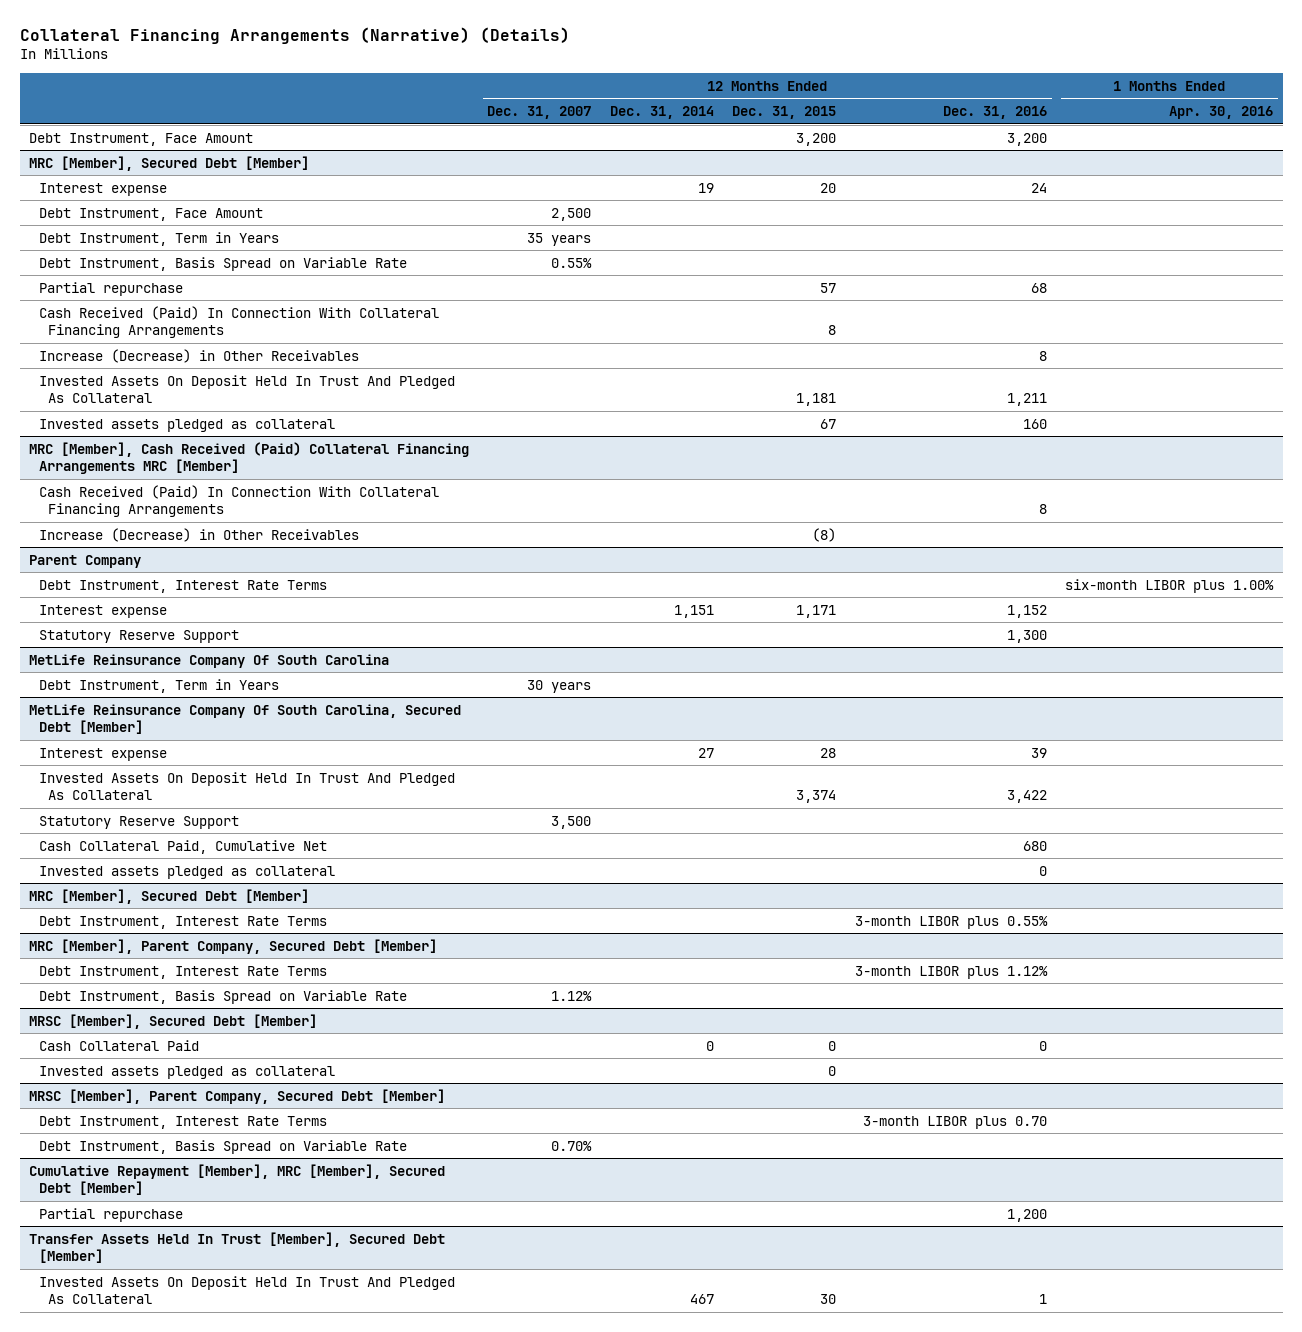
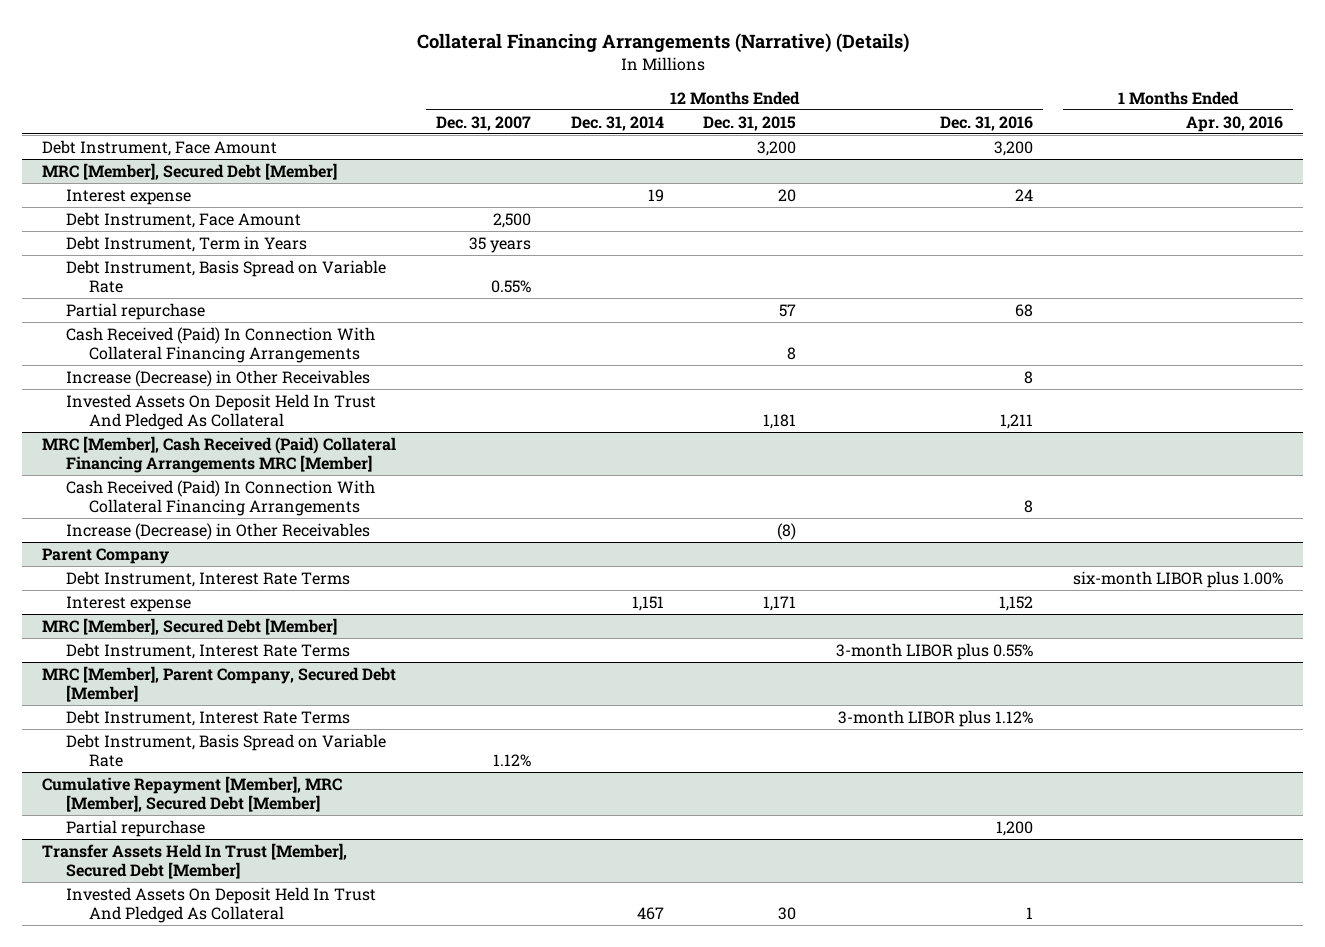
[38,418,335,432] Invested assets pledged as collateral -> none
[38,629,239,643] Statutory Reserve Support -> none
[28,653,389,668] MetLife Reinsurance Company Of South Carolina -> none
[38,678,279,693] Debt Instrument, Term in Years -> none
[28,703,461,734] MetLife Reinsurance Company Of South Carolina, Secured Debt [Member] -> none
[38,747,167,761] Interest expense -> none
[38,771,455,800] Invested Assets On Deposit Held In Trust And Pledged As Collateral -> none
[38,815,239,829] Statutory Reserve Support -> none
[38,839,327,854] Cash Collateral Paid, Cumulative Net -> none
[38,865,335,879] Invested assets pledged as collateral -> none
[28,1013,317,1029] MRSC [Member], Secured Debt [Member] -> none
[38,1039,199,1051] Cash Collateral Paid -> none
[38,1065,335,1079] Invested assets pledged as collateral -> none
[28,1088,445,1104] MRSC [Member], Parent Company, Secured Debt [Member] -> none
[38,1115,327,1129] Debt Instrument, Interest Rate Terms -> none
[38,1139,407,1154] Debt Instrument, Basis Spread on Variable Rate -> none

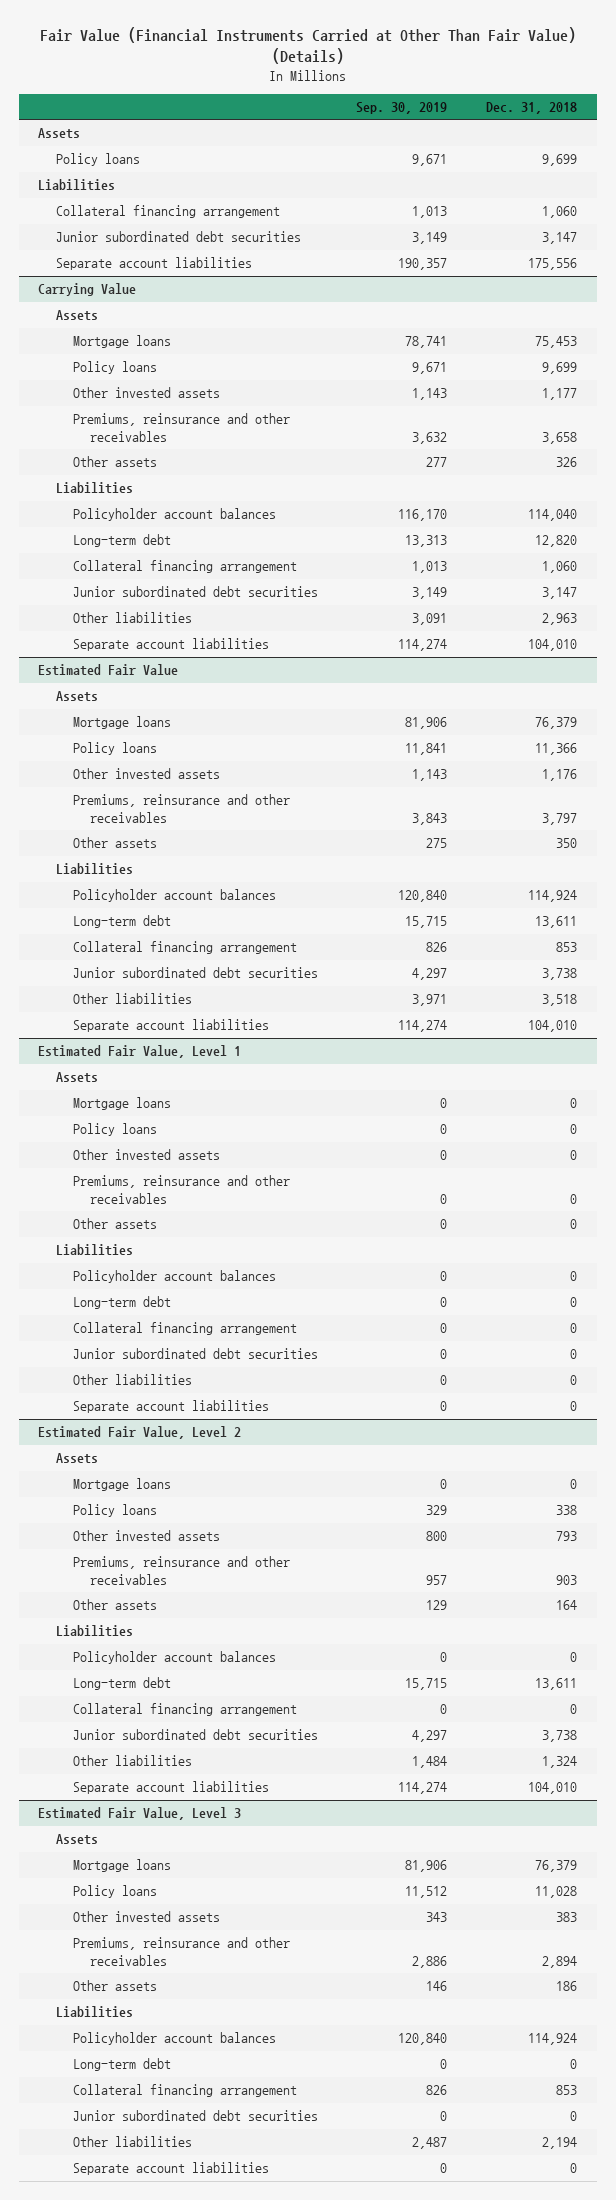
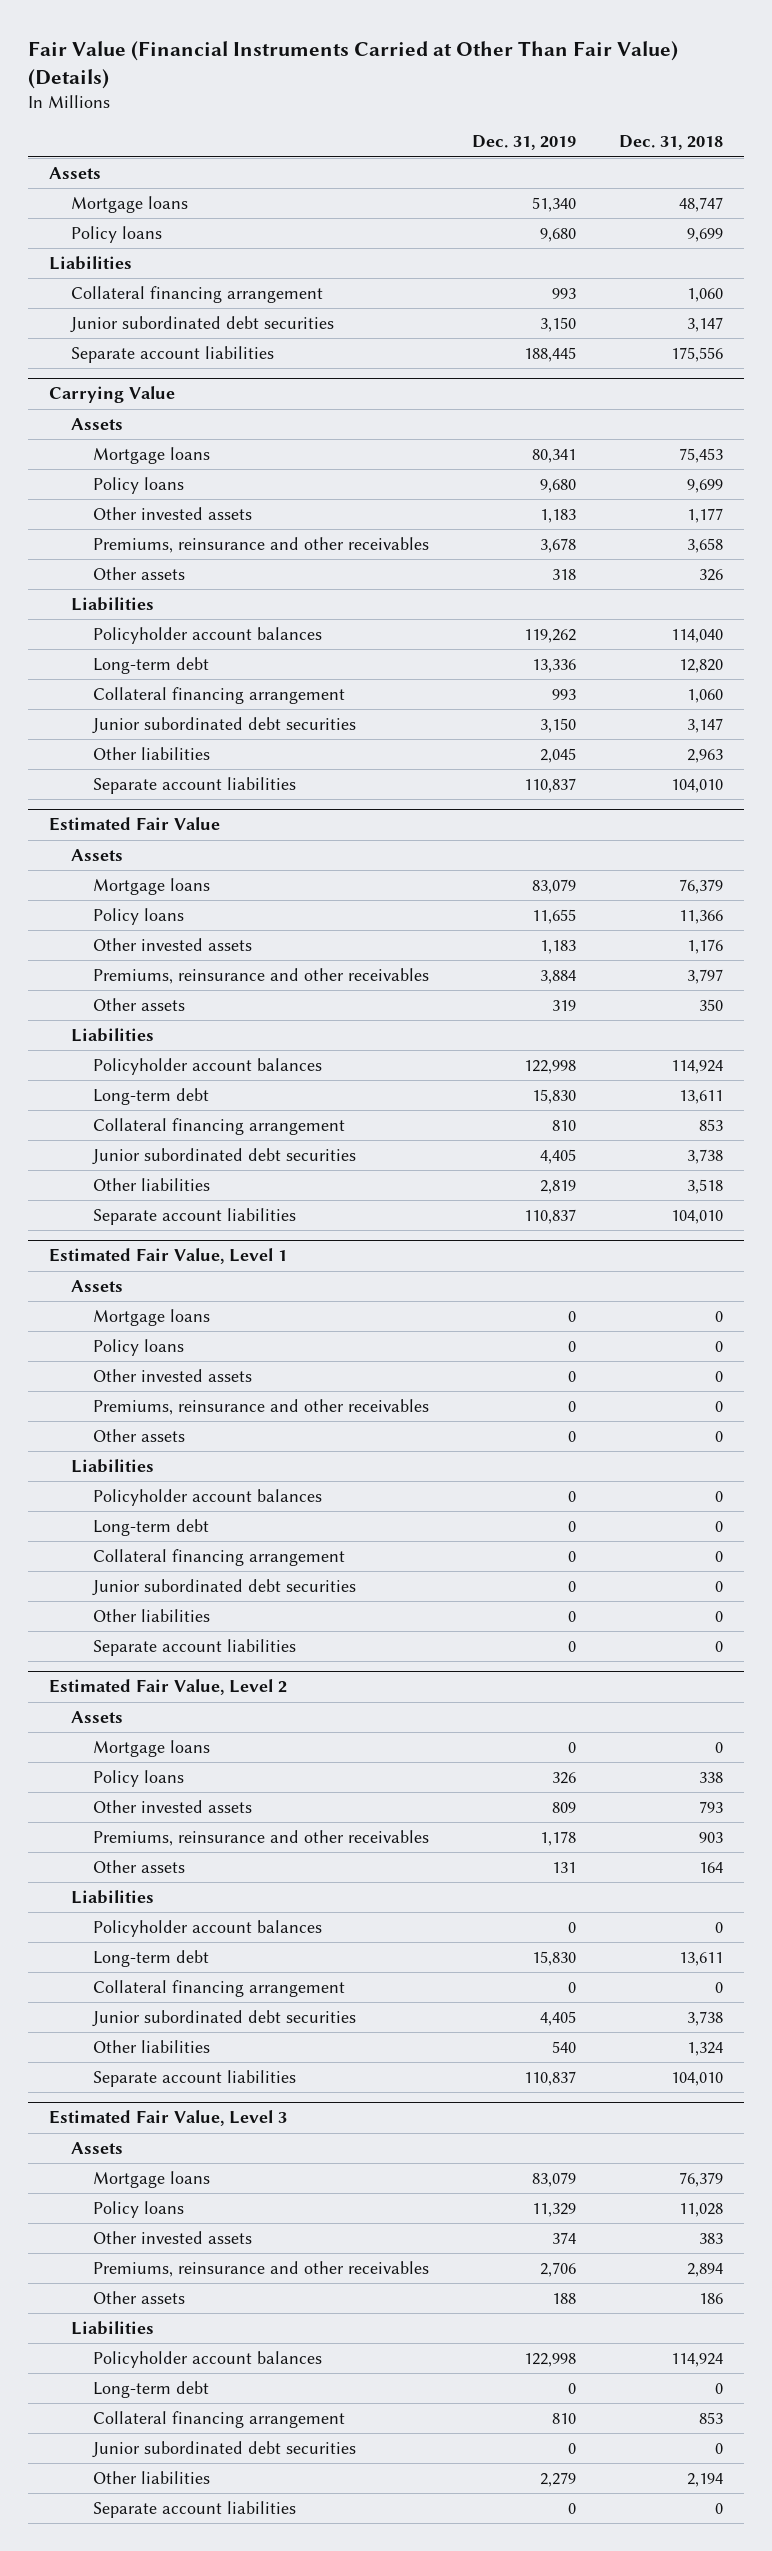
[356,101,448,114] Sep. 30, 2019 -> none
none -> [471,135,576,151] Dec. 31, 2019
none -> [70,195,188,213] Mortgage loans

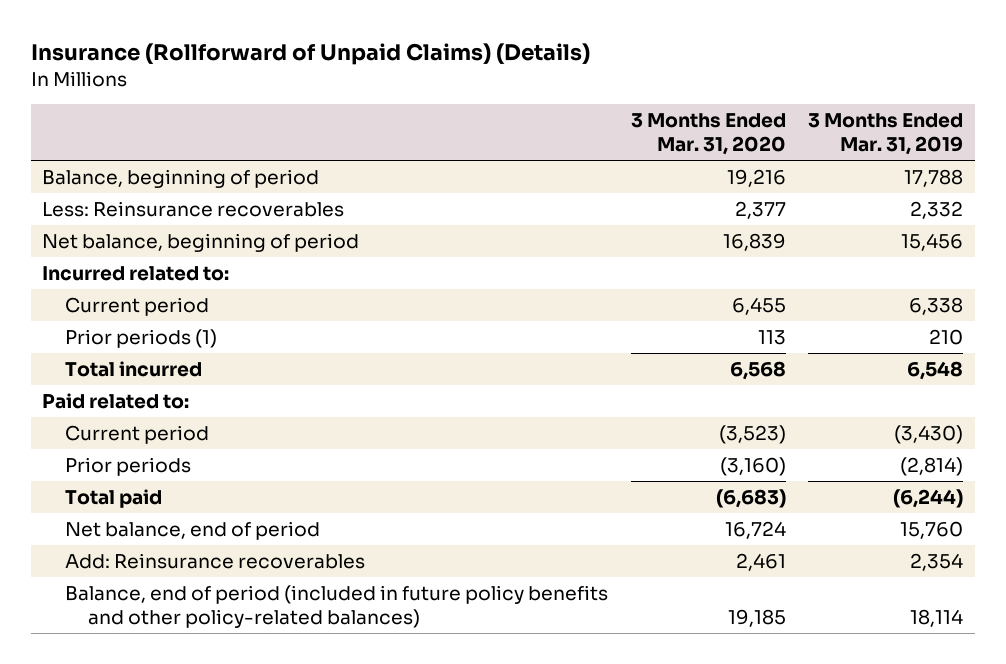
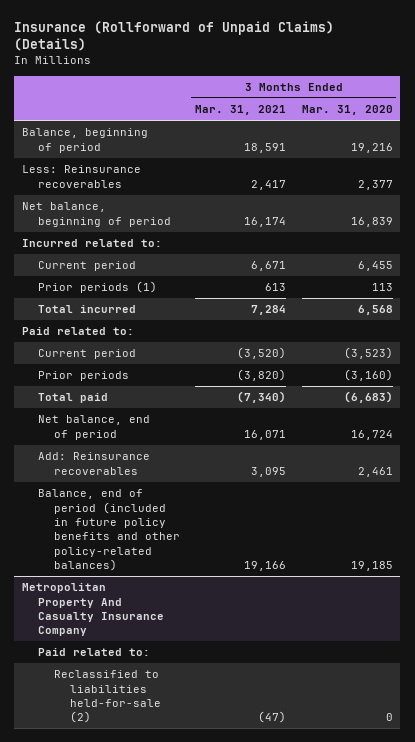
[808,113,964,156] 3 Months Ended Mar. 31, 2019 -> none
none -> [195,105,287,116] Mar. 31, 2021
none -> [22,583,164,637] Metropolitan Property And Casualty Insurance Company
none -> [37,648,150,657] Paid related to:
none -> [53,670,161,724] Reclassified to liabilities held-for-sale (2)

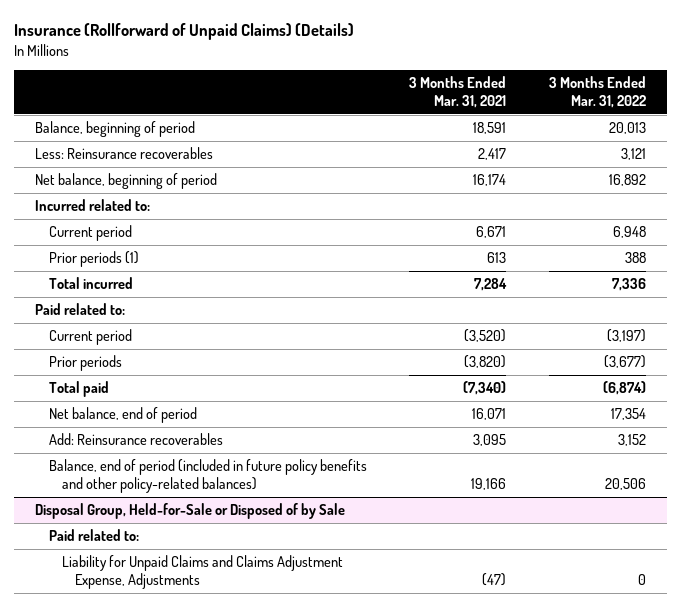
[301,105,393,116] Mar. 31, 2020 -> none
none -> [548,76,646,108] 3 Months Ended Mar. 31, 2022
[22,583,164,637] Metropolitan Property And Casualty Insurance Company -> none
none -> [35,503,346,520] Disposal Group, Held-for-Sale or Disposed of by Sale
[53,670,161,724] Reclassified to liabilities held-for-sale (2) -> [61,555,343,589] Liability for Unpaid Claims and Claims Adjustment Expense, Adjustments

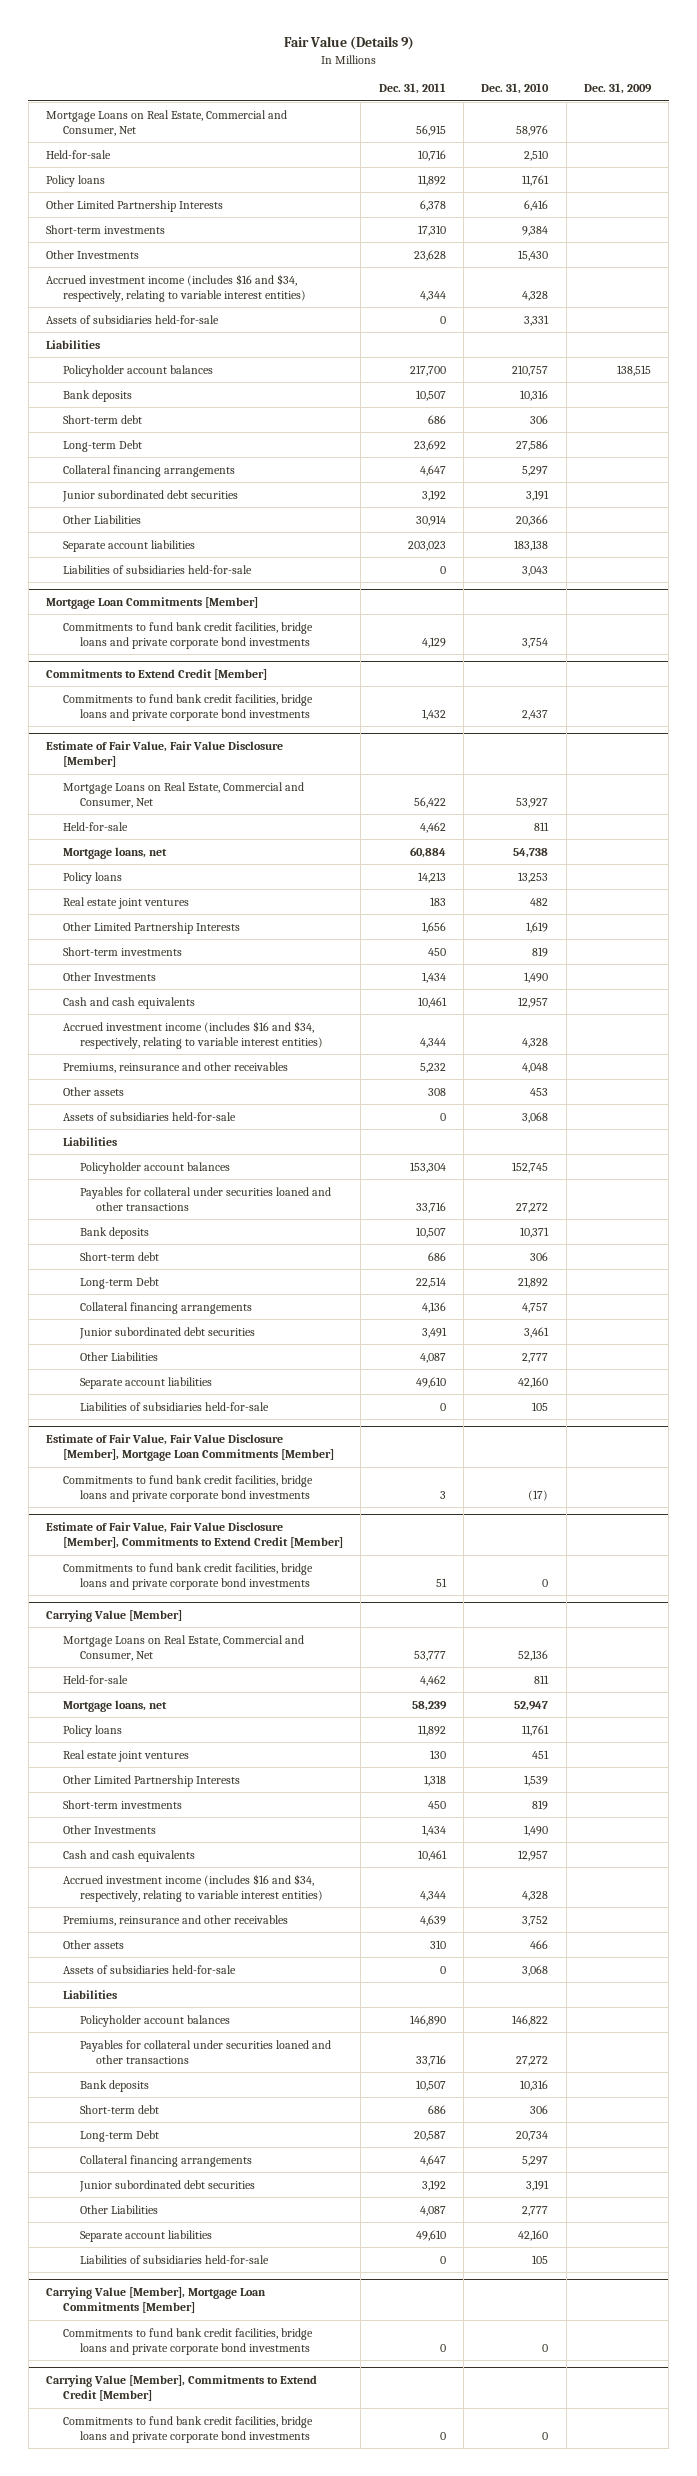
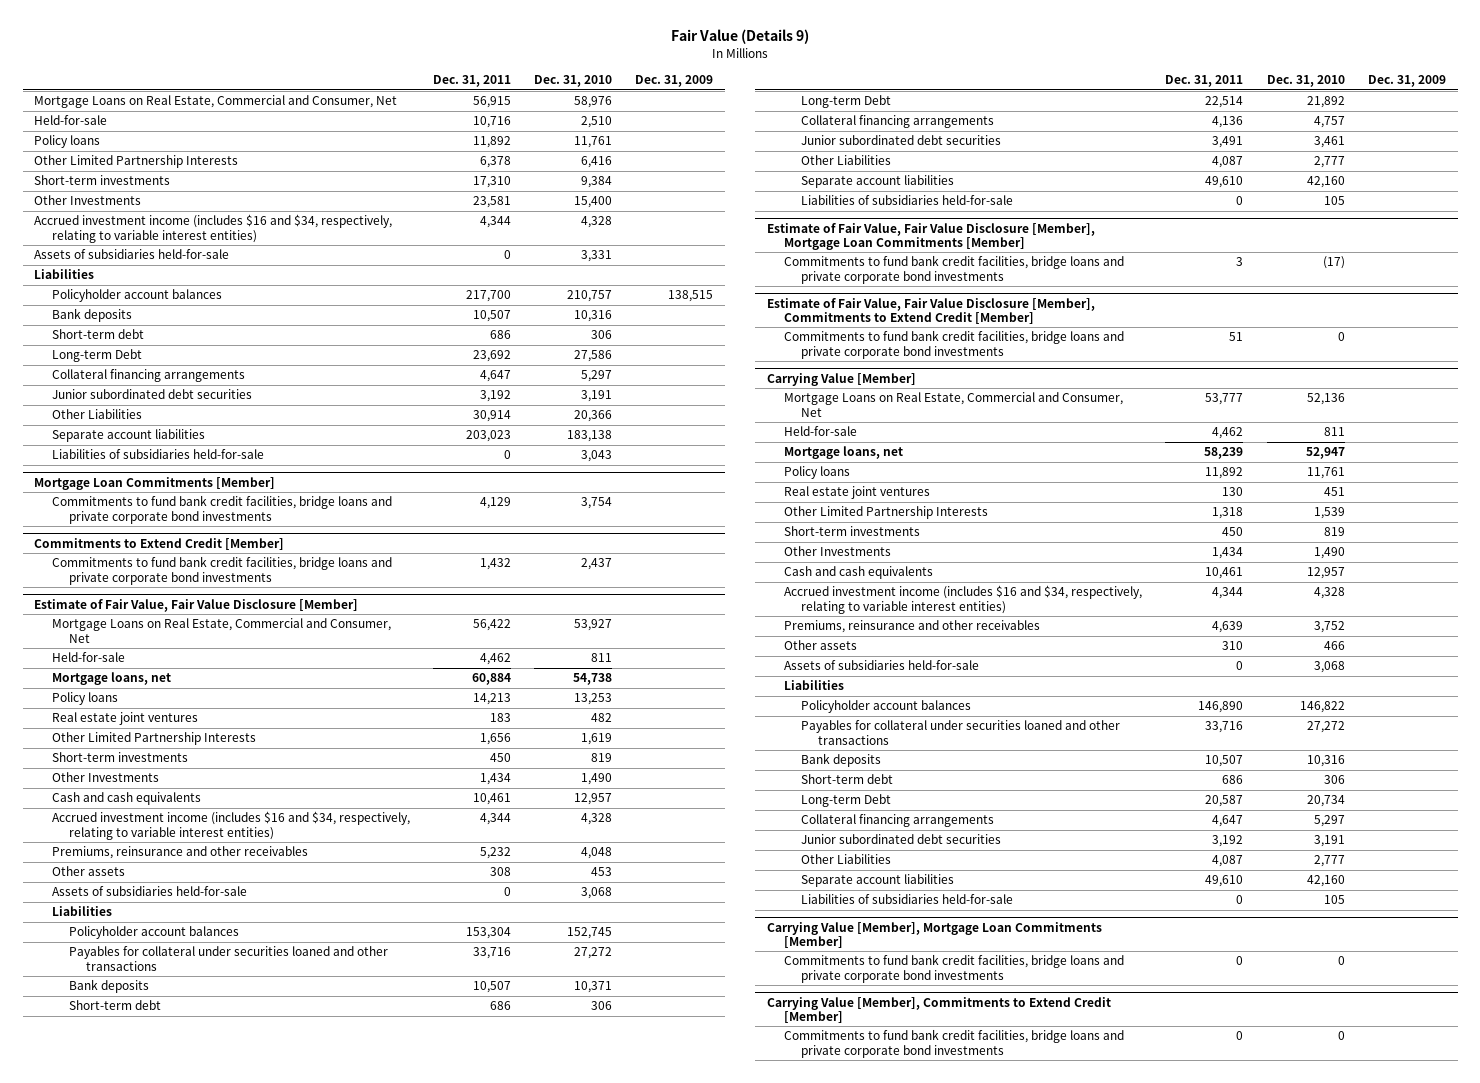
[413,249,446,261] 23,628 -> [472,196,511,209] 23,581
[518,249,549,261] 15,430 -> [574,196,613,209] 15,400

